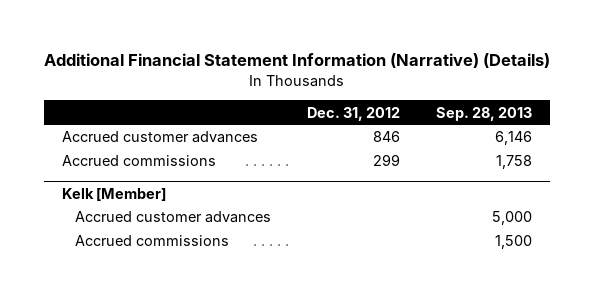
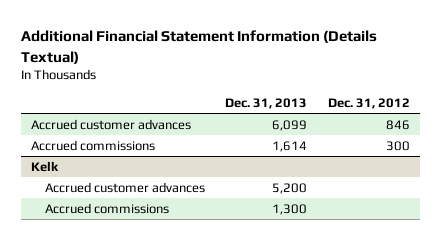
[43,53,550,69] Additional Financial Statement Information (Narrative) (Details) -> [20,30,377,64] Additional Financial Statement Information (Details Textual)
[435,106,532,121] Sep. 28, 2013 -> none
none -> [225,98,308,110] Dec. 31, 2013
[372,154,400,167] 299 -> [385,140,410,151] 300
[61,187,166,201] Kelk [Member] -> [31,160,60,172] Kelk

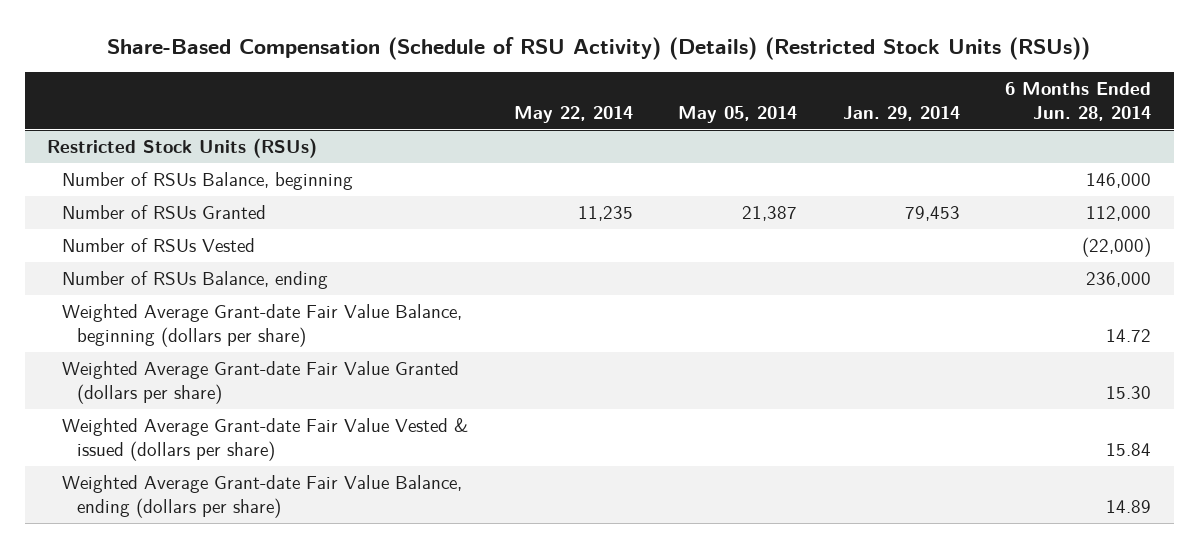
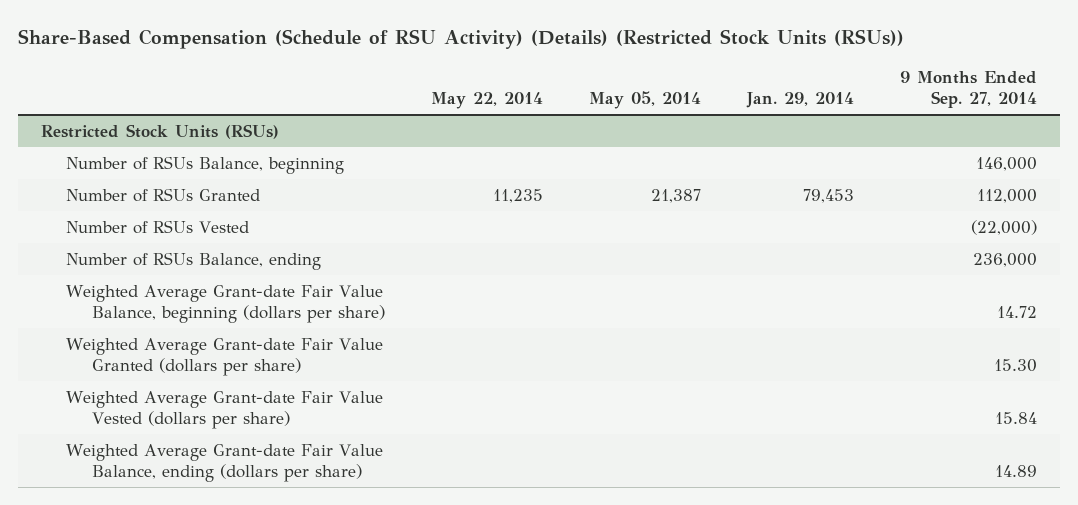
[1005,82,1152,122] 6 Months Ended Jun. 28, 2014 -> none
none -> [900,71,1038,108] 9 Months Ended Sep. 27, 2014
[62,417,469,461] Weighted Average Grant-date Fair Value Vested & issued (dollars per share) -> [66,391,384,429] Weighted Average Grant-date Fair Value Vested (dollars per share)

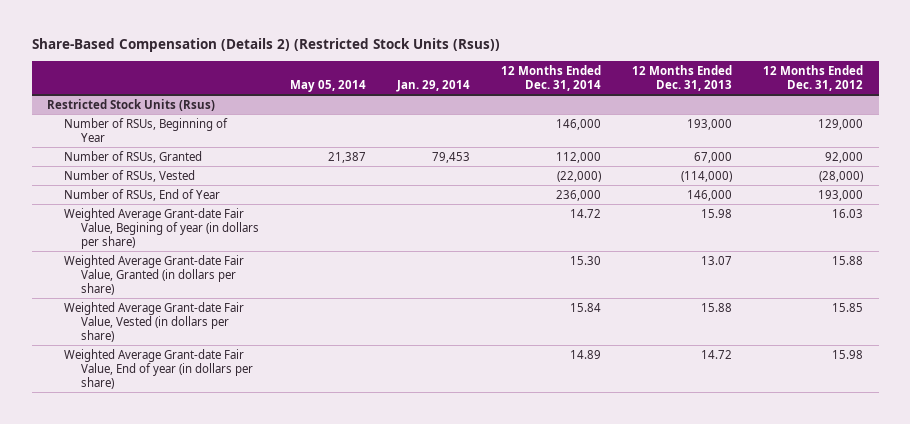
[17,29,904,50] Share-Based Compensation (Schedule of RSU Activity) (Details) (Restricted Stock Units (RSUs)) -> [31,38,500,53] Share-Based Compensation (Details 2) (Restricted Stock Units (Rsus))
[431,91,544,109] May 22, 2014 -> none
[900,71,1038,108] 9 Months Ended Sep. 27, 2014 -> none
none -> [501,64,602,91] 12 Months Ended Dec. 31, 2014
none -> [632,64,733,91] 12 Months Ended Dec. 31, 2013
none -> [763,64,864,91] 12 Months Ended Dec. 31, 2012
[40,124,279,140] Restricted Stock Units (RSUs) -> [47,98,216,111] Restricted Stock Units (Rsus)
[66,156,345,175] Number of RSUs Balance, beginning -> [64,117,229,142] Number of RSUs, Beginning of Year
[66,188,261,203] Number of RSUs Granted -> [64,150,203,163] Number of RSUs, Granted
[66,220,250,235] Number of RSUs Vested -> [64,169,196,182] Number of RSUs, Vested
[66,252,322,271] Number of RSUs Balance, ending -> [64,188,221,201] Number of RSUs, End of Year
[66,285,385,323] Weighted Average Grant-date Fair Value Balance, beginning (dollars per share) -> [64,207,259,249] Weighted Average Grant-date Fair Value, Begining of year (in dollars per share)
[66,338,384,376] Weighted Average Grant-date Fair Value Granted (dollars per share) -> [64,254,245,295] Weighted Average Grant-date Fair Value, Granted (in dollars per share)
[66,391,384,429] Weighted Average Grant-date Fair Value Vested (dollars per share) -> [64,301,245,342] Weighted Average Grant-date Fair Value, Vested (in dollars per share)
[66,444,384,482] Weighted Average Grant-date Fair Value Balance, ending (dollars per share) -> [64,348,253,389] Weighted Average Grant-date Fair Value, End of year (in dollars per share)

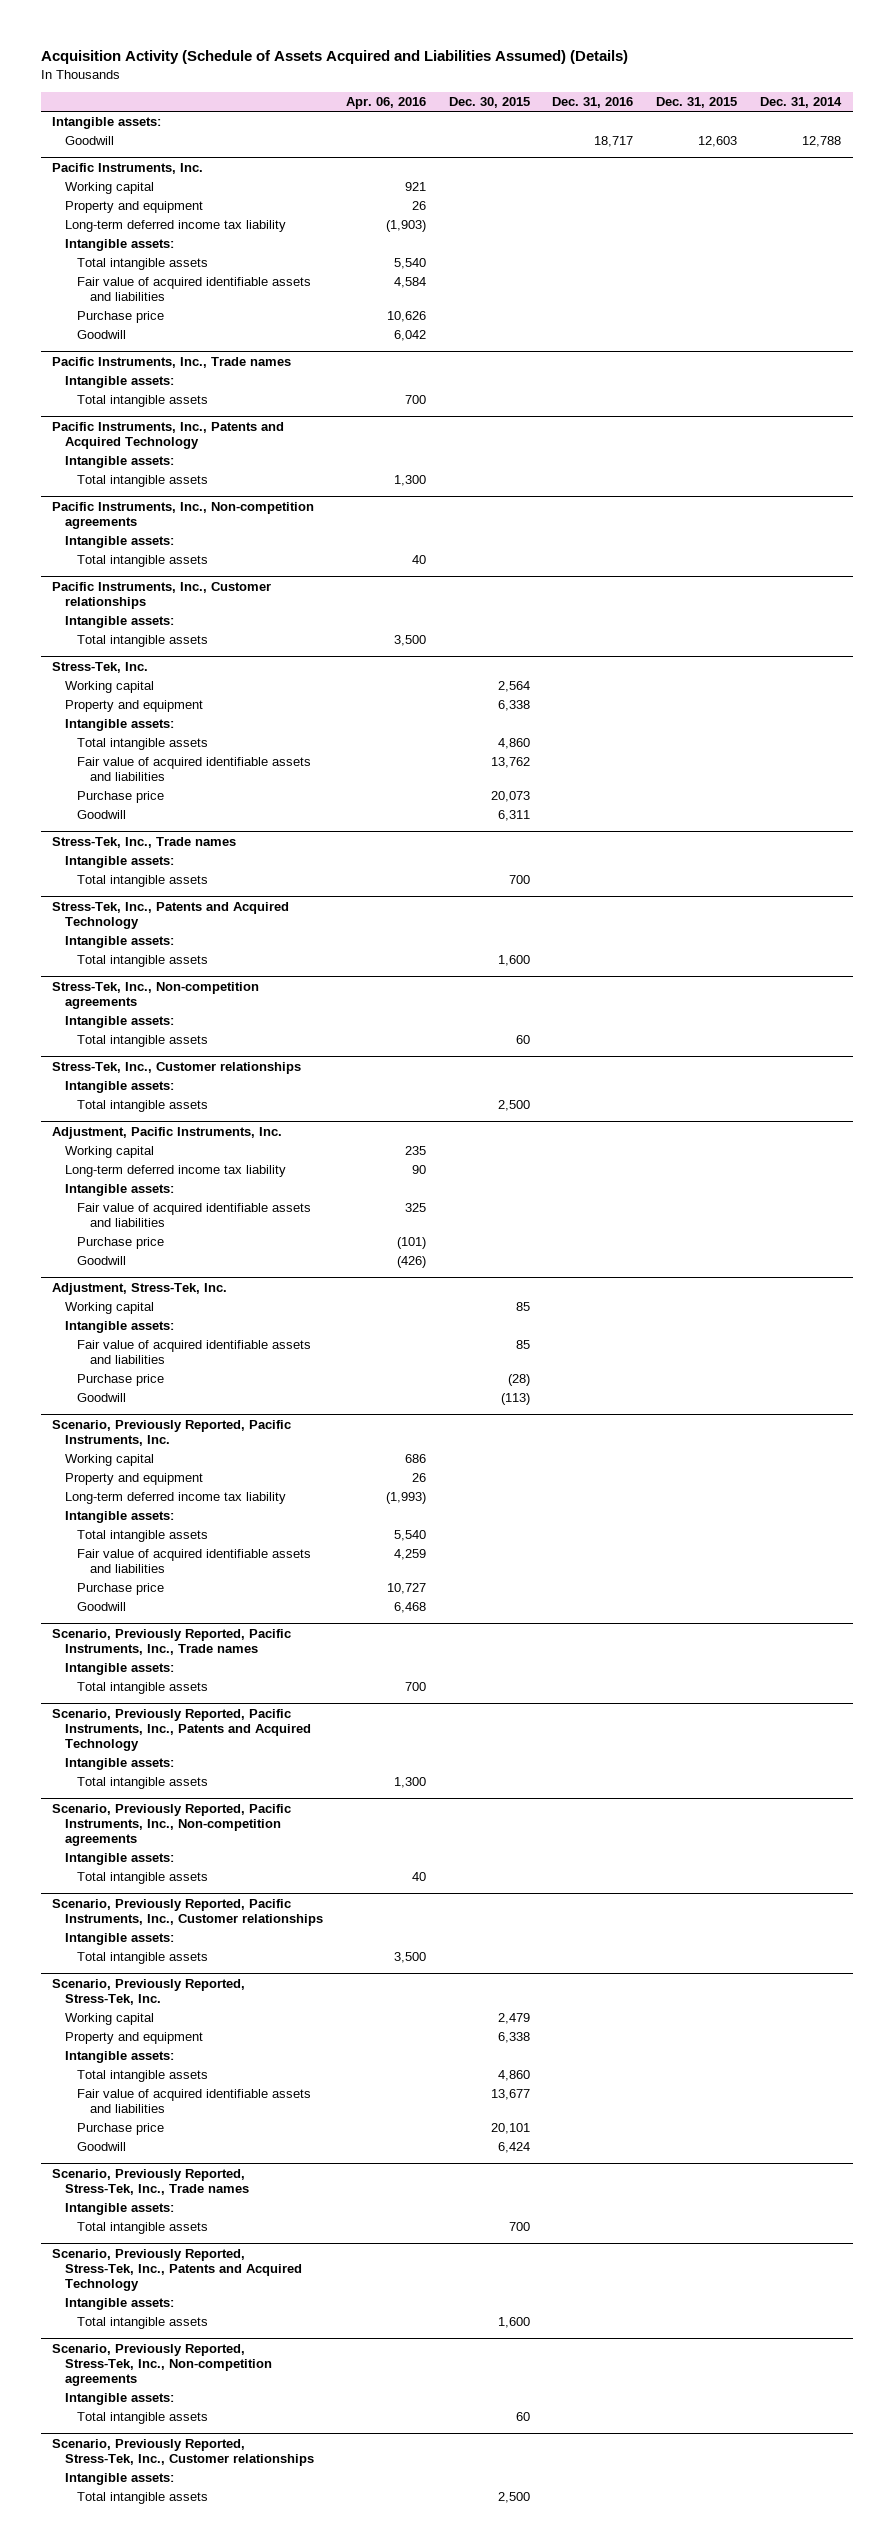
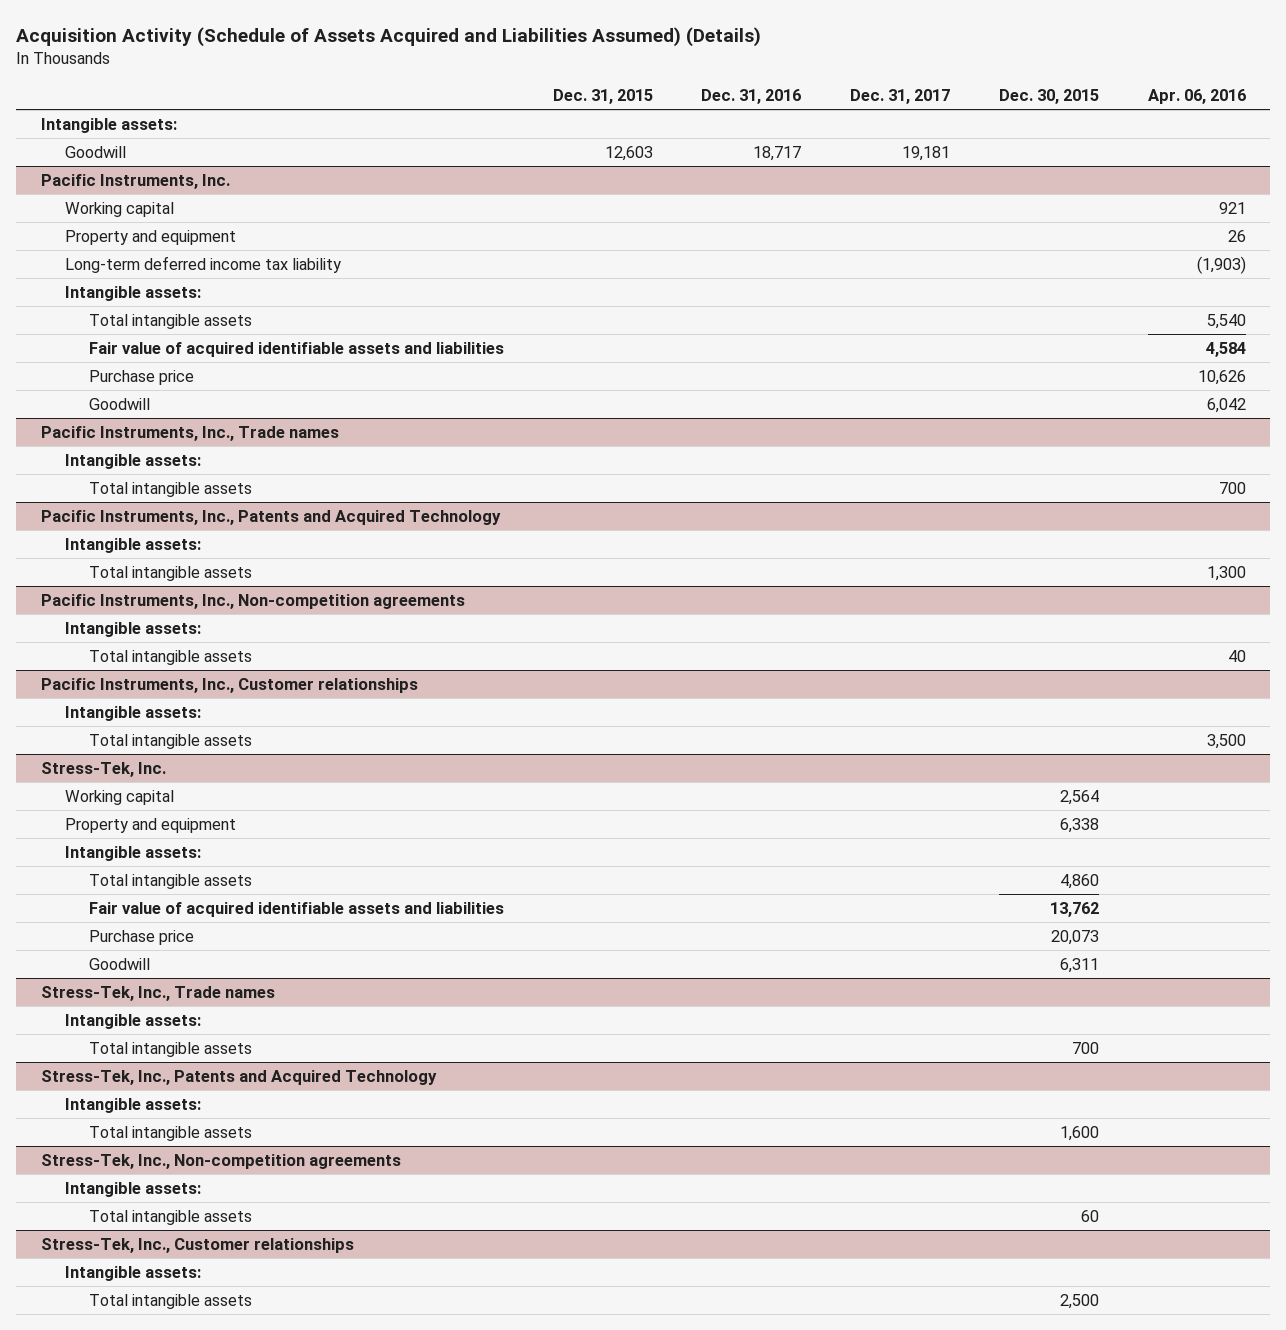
[760,97,843,109] Dec. 31, 2014 -> none
none -> [850,88,951,104] Dec. 31, 2017
[52,1126,283,1139] Adjustment, Pacific Instruments, Inc. -> none
[64,1146,154,1159] Working capital -> none
[64,1165,286,1178] Long-term deferred income tax liability -> none
[64,1184,174,1197] Intangible assets: -> none
[77,1203,312,1228] Fair value of acquired identifiable assets and liabilities -> none
[77,1237,165,1250] Purchase price -> none
[77,1256,127,1266] Goodwill -> none
[52,1282,228,1295] Adjustment, Stress-Tek, Inc. -> none
[64,1302,154,1315] Working capital -> none
[64,1321,174,1334] Intangible assets: -> none
[77,1340,312,1365] Fair value of acquired identifiable assets and liabilities -> none
[77,1374,165,1387] Purchase price -> none
[77,1393,127,1403] Goodwill -> none
[52,1419,292,1447] Scenario, Previously Reported, Pacific Instruments, Inc. -> none
[64,1454,154,1467] Working capital -> none
[64,1473,203,1486] Property and equipment -> none
[64,1492,286,1505] Long-term deferred income tax liability -> none
[64,1511,174,1524] Intangible assets: -> none
[77,1530,209,1543] Total intangible assets -> none
[77,1549,312,1574] Fair value of acquired identifiable assets and liabilities -> none
[77,1583,165,1596] Purchase price -> none
[77,1602,127,1612] Goodwill -> none
[52,1628,292,1656] Scenario, Previously Reported, Pacific Instruments, Inc., Trade names -> none
[64,1663,174,1676] Intangible assets: -> none
[77,1682,209,1695] Total intangible assets -> none
[52,1708,311,1752] Scenario, Previously Reported, Pacific Instruments, Inc., Patents and Acquired Technology -> none
[64,1758,174,1771] Intangible assets: -> none
[77,1777,209,1790] Total intangible assets -> none
[52,1803,292,1847] Scenario, Previously Reported, Pacific Instruments, Inc., Non-competition agreements -> none
[64,1853,174,1866] Intangible assets: -> none
[77,1872,209,1885] Total intangible assets -> none
[52,1898,323,1927] Scenario, Previously Reported, Pacific Instruments, Inc., Customer relationships -> none
[64,1933,174,1946] Intangible assets: -> none
[77,1952,209,1965] Total intangible assets -> none
[52,1978,246,2006] Scenario, Previously Reported, Stress-Tek, Inc. -> none
[64,2013,154,2026] Working capital -> none
[64,2032,203,2045] Property and equipment -> none
[64,2051,174,2064] Intangible assets: -> none
[77,2070,209,2083] Total intangible assets -> none
[77,2089,312,2114] Fair value of acquired identifiable assets and liabilities -> none
[77,2123,165,2136] Purchase price -> none
[77,2142,127,2152] Goodwill -> none
[52,2168,249,2196] Scenario, Previously Reported, Stress-Tek, Inc., Trade names -> none
[64,2203,174,2216] Intangible assets: -> none
[77,2222,209,2235] Total intangible assets -> none
[52,2248,302,2292] Scenario, Previously Reported, Stress-Tek, Inc., Patents and Acquired Technology -> none
[64,2298,174,2311] Intangible assets: -> none
[77,2317,209,2330] Total intangible assets -> none
[52,2343,272,2387] Scenario, Previously Reported, Stress-Tek, Inc., Non-competition agreements -> none
[64,2393,174,2406] Intangible assets: -> none
[77,2412,209,2425] Total intangible assets -> none
[52,2438,314,2467] Scenario, Previously Reported, Stress-Tek, Inc., Customer relationships -> none
[64,2473,174,2486] Intangible assets: -> none
[77,2492,209,2505] Total intangible assets -> none

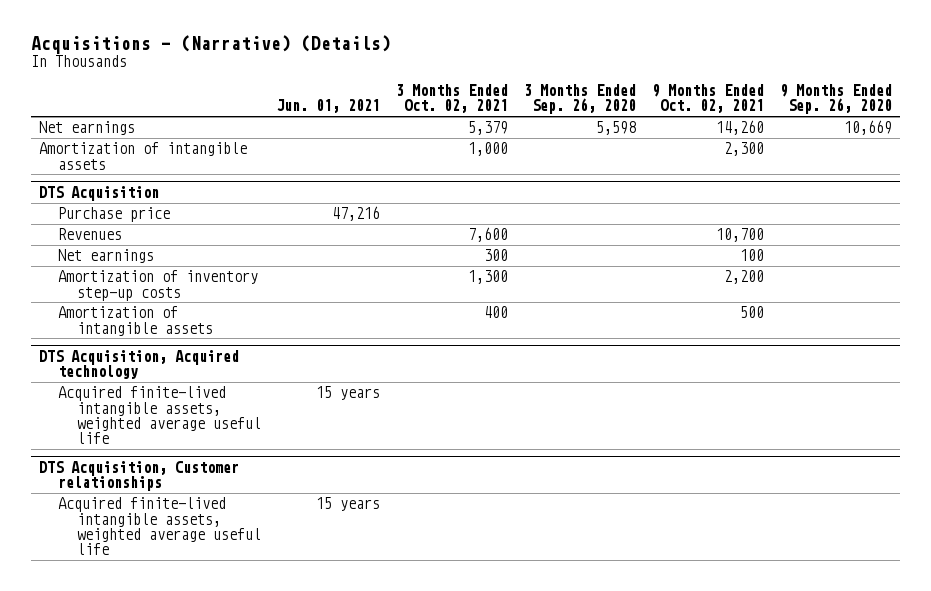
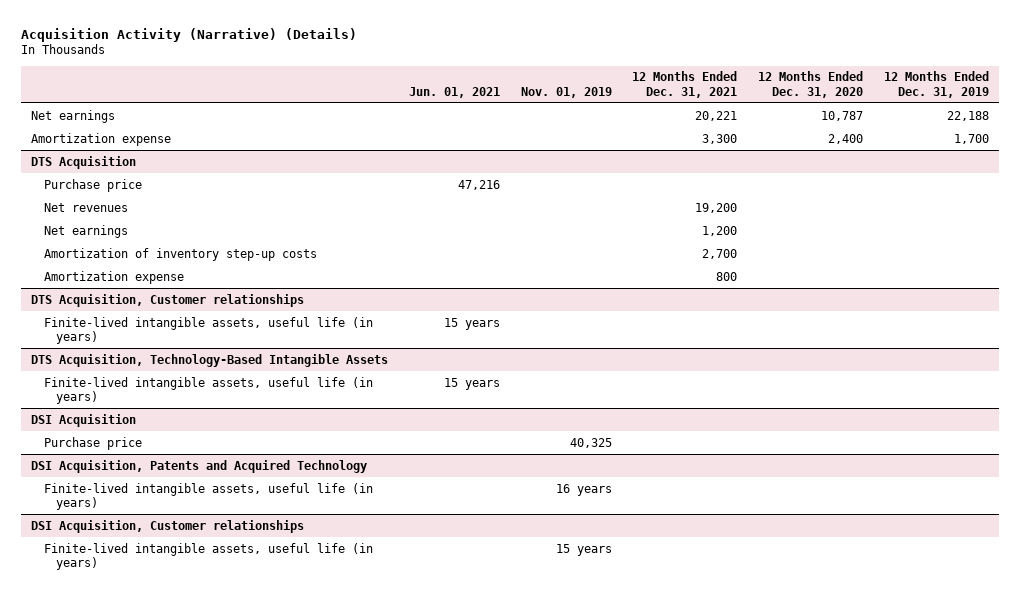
[31,35,392,55] Acquisitions - (Narrative) (Details) -> [20,27,357,42] Acquisition Activity (Narrative) (Details)
[396,83,509,114] 3 Months Ended Oct. 02, 2021 -> none
[524,83,637,115] 3 Months Ended Sep. 26, 2020 -> none
[652,83,765,114] 9 Months Ended Oct. 02, 2021 -> none
[780,83,893,115] 9 Months Ended Sep. 26, 2020 -> none
none -> [520,86,612,98] Nov. 01, 2019
none -> [632,71,738,98] 12 Months Ended Dec. 31, 2021
none -> [758,71,864,98] 12 Months Ended Dec. 31, 2020
none -> [883,71,989,98] 12 Months Ended Dec. 31, 2019
[38,142,247,170] Amortization of intangible assets -> [31,132,172,146] Amortization expense
[57,228,122,241] Revenues -> [43,202,128,212] Net revenues
[38,349,239,380] DTS Acquisition, Acquired technology -> none
[57,386,261,445] Acquired finite-lived intangible assets, weighted average useful life -> none
[57,306,213,336] Amortization of intangible assets -> [43,270,184,284] Amortization expense
[57,497,261,556] Acquired finite-lived intangible assets, weighted average useful life -> [43,316,373,344] Finite-lived intangible assets, useful life (in years)
none -> [31,353,389,367] DTS Acquisition, Technology-Based Intangible Assets
none -> [43,376,373,404] Finite-lived intangible assets, useful life (in years)
none -> [31,413,137,427] DSI Acquisition
none -> [43,436,142,450] Purchase price
none -> [31,459,368,473] DSI Acquisition, Patents and Acquired Technology
none -> [43,482,373,510] Finite-lived intangible assets, useful life (in years)
none -> [31,519,305,533] DSI Acquisition, Customer relationships
none -> [43,542,373,570] Finite-lived intangible assets, useful life (in years)

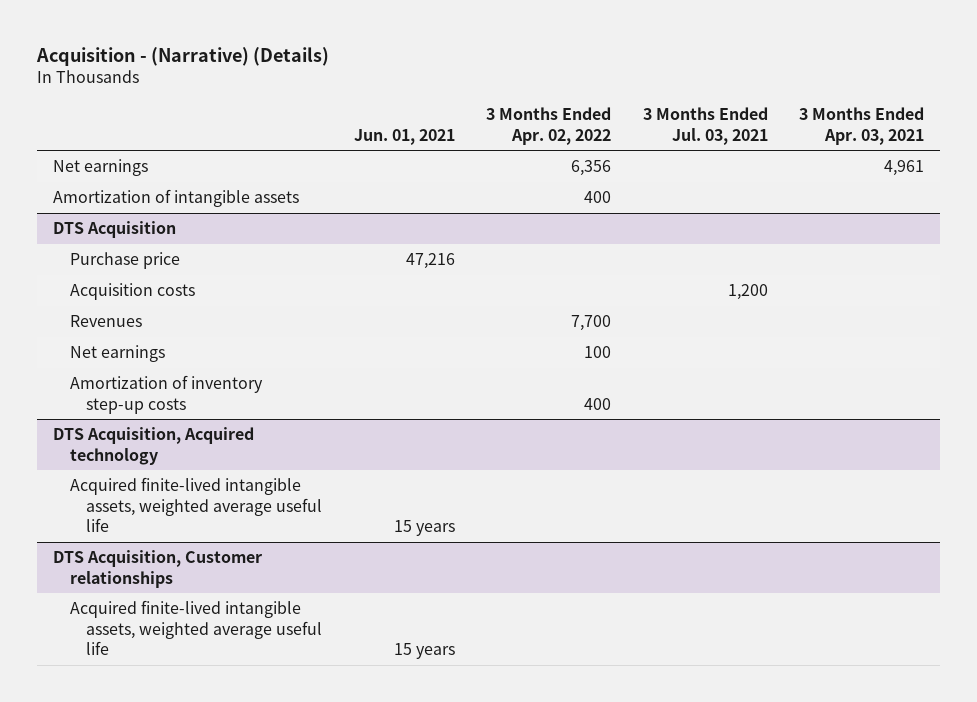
[20,27,357,42] Acquisition Activity (Narrative) (Details) -> [36,46,330,66] Acquisition - (Narrative) (Details)
[520,86,612,98] Nov. 01, 2019 -> none
[632,71,738,98] 12 Months Ended Dec. 31, 2021 -> none
[758,71,864,98] 12 Months Ended Dec. 31, 2020 -> none
[883,71,989,98] 12 Months Ended Dec. 31, 2019 -> none
none -> [486,107,612,145] 3 Months Ended Apr. 02, 2022
none -> [642,107,768,145] 3 Months Ended Jul. 03, 2021
none -> [799,107,925,145] 3 Months Ended Apr. 03, 2021
[31,132,172,146] Amortization expense -> [52,189,299,208] Amortization of intangible assets
none -> [69,283,195,301] Acquisition costs
[43,202,128,212] Net revenues -> [69,315,142,328] Revenues
[43,270,184,284] Amortization expense -> none
none -> [52,427,254,465] DTS Acquisition, Acquired technology
none -> [69,477,323,532] Acquired finite-lived intangible assets, weighted average useful life
[31,353,389,367] DTS Acquisition, Technology-Based Intangible Assets -> none
[43,376,373,404] Finite-lived intangible assets, useful life (in years) -> none
[31,413,137,427] DSI Acquisition -> none
[43,436,142,450] Purchase price -> none
[31,459,368,473] DSI Acquisition, Patents and Acquired Technology -> none
[43,482,373,510] Finite-lived intangible assets, useful life (in years) -> none
[31,519,305,533] DSI Acquisition, Customer relationships -> none
[43,542,373,570] Finite-lived intangible assets, useful life (in years) -> none
[43,316,373,344] Finite-lived intangible assets, useful life (in years) -> [69,600,323,655] Acquired finite-lived intangible assets, weighted average useful life

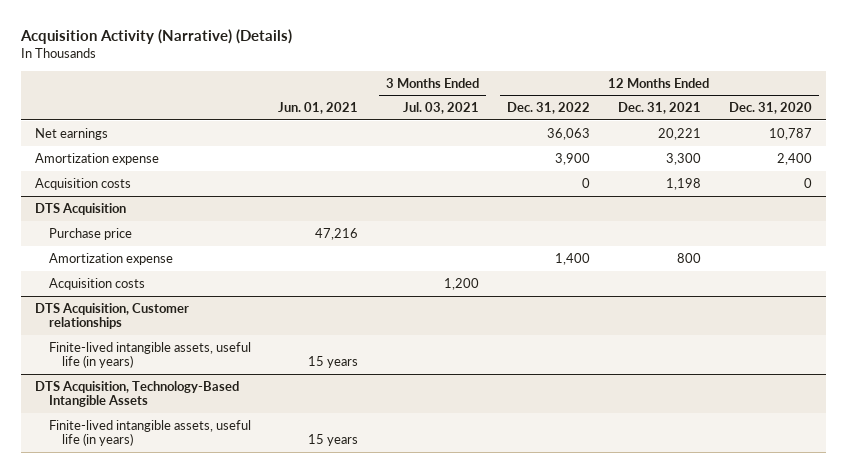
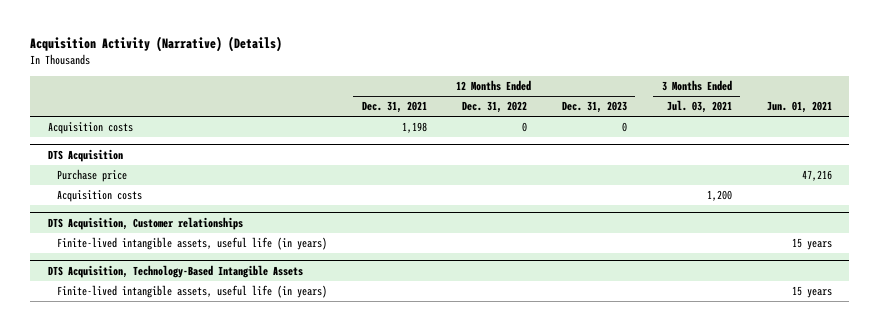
[728,102,812,115] Dec. 31, 2020 -> none
none -> [561,101,627,114] Dec. 31, 2023
[35,127,109,140] Net earnings -> none
[35,152,160,165] Amortization expense -> none
[48,252,173,265] Amortization expense -> none

